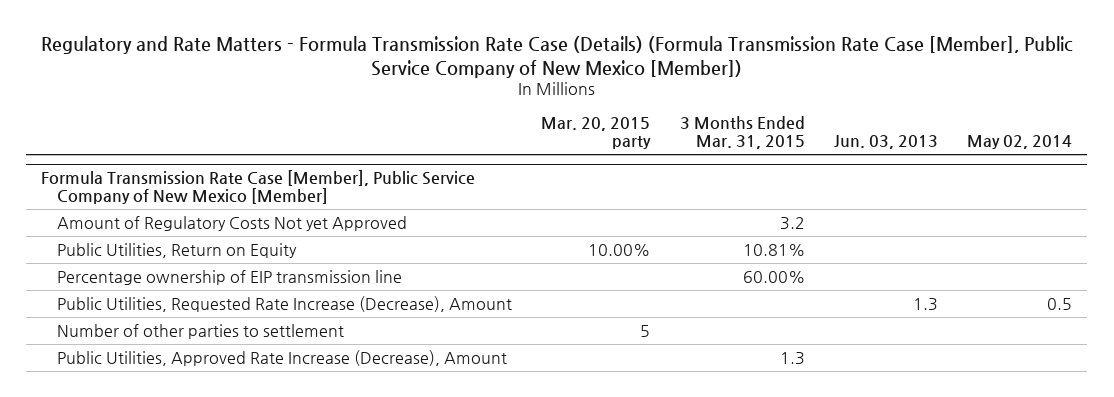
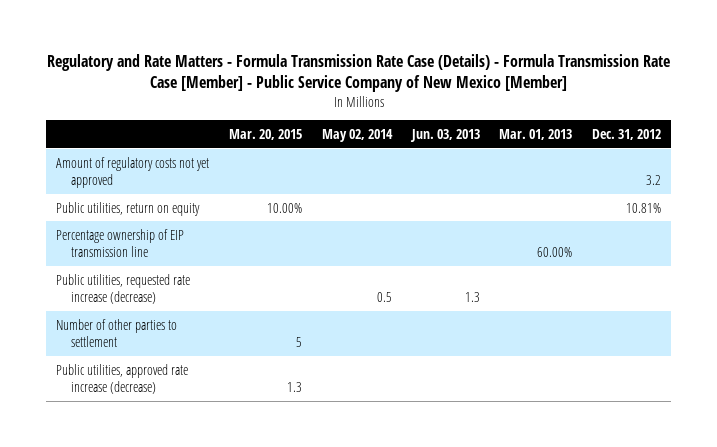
[40,36,1073,78] Regulatory and Rate Matters - Formula Transmission Rate Case (Details) (Formula Transmission Rate Case [Member], Public Service Company of New Mexico [Member]) -> [46,54,670,93] Regulatory and Rate Matters - Formula Transmission Rate Case (Details) - Formula Transmission Rate Case [Member] - Public Service Company of New Mexico [Member]
[541,117,652,150] Mar. 20, 2015 party -> none
[679,116,805,150] 3 Months Ended Mar. 31, 2015 -> none
none -> [228,128,302,140] Mar. 20, 2015
none -> [499,128,573,140] Mar. 01, 2013
none -> [592,128,662,140] Dec. 31, 2012
[41,169,476,204] Formula Transmission Rate Case [Member], Public Service Company of New Mexico [Member] -> none
[56,215,407,231] Amount of Regulatory Costs Not yet Approved -> none
[56,242,297,258] Public Utilities, Return on Equity -> none
[56,269,402,285] Percentage ownership of EIP transmission line -> none
[56,295,512,312] Public Utilities, Requested Rate Increase (Decrease), Amount -> none
[56,323,344,339] Number of other parties to settlement -> none
[56,349,507,366] Public Utilities, Approved Rate Increase (Decrease), Amount -> none
none -> [55,156,209,189] Amount of regulatory costs not yet approved
none -> [55,201,200,216] Public utilities, return on equity
none -> [55,228,184,258] Percentage ownership of EIP transmission line
none -> [55,273,190,305] Public utilities, requested rate increase (decrease)
none -> [55,318,177,348] Number of other parties to settlement
none -> [55,363,188,395] Public utilities, approved rate increase (decrease)

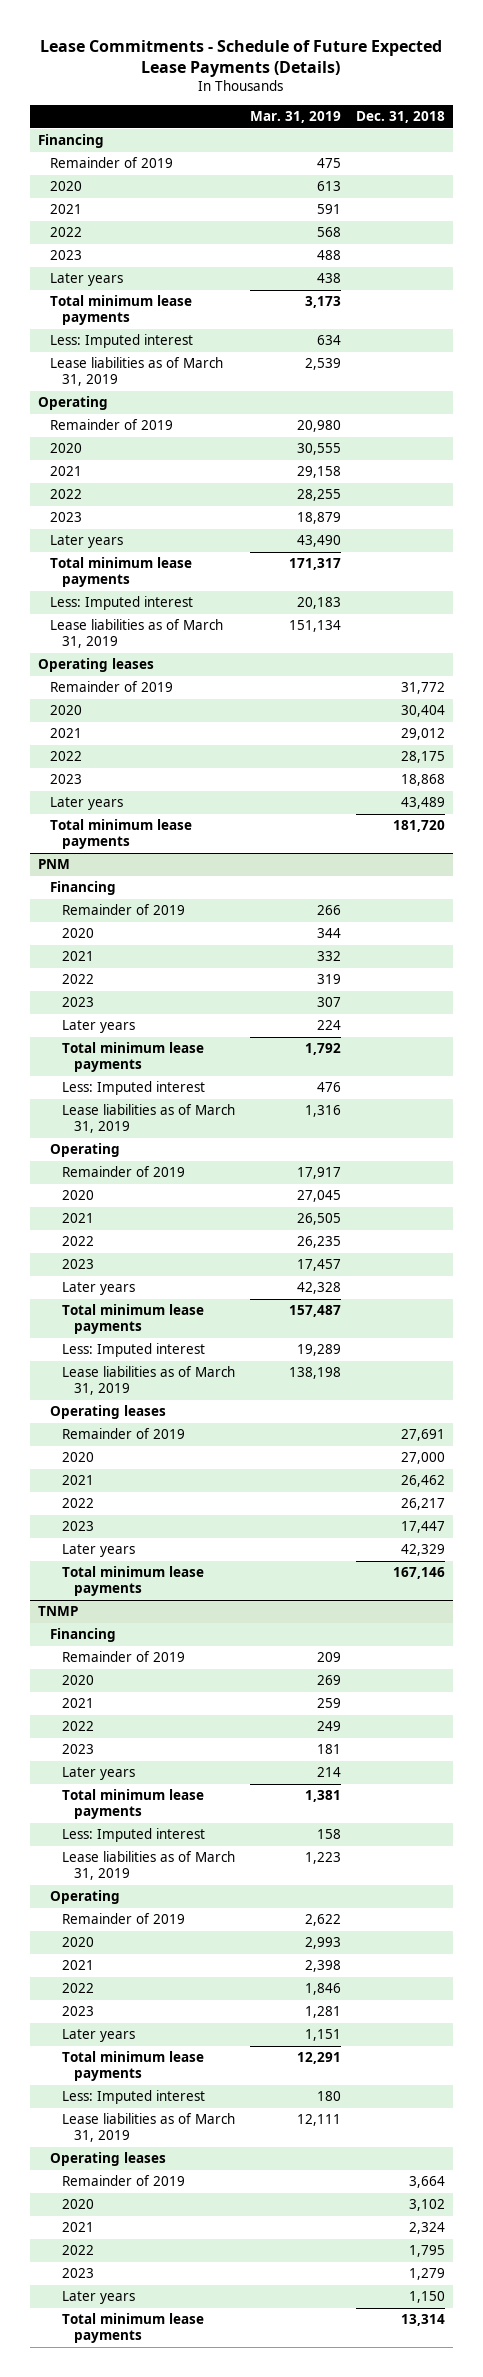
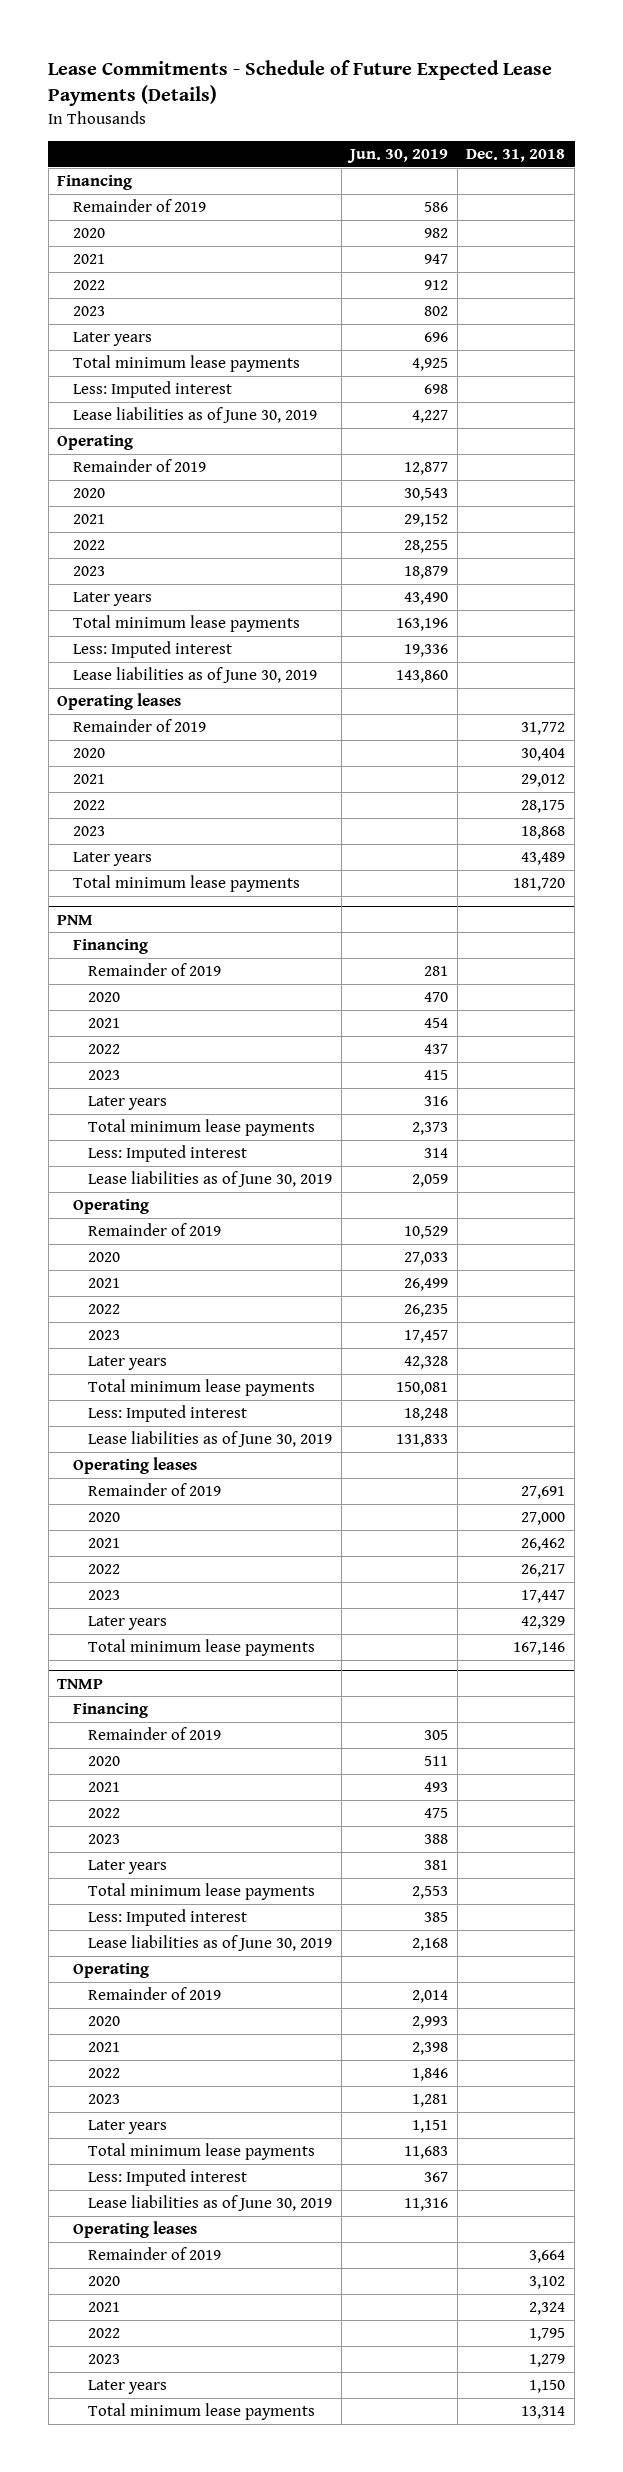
[249,111,341,124] Mar. 31, 2019 -> none
none -> [347,149,449,164] Jun. 30, 2019
[49,357,223,387] Lease liabilities as of March 31, 2019 -> [72,407,317,424] Lease liabilities as of June 30, 2019
[49,619,223,649] Lease liabilities as of March 31, 2019 -> [72,667,317,684] Lease liabilities as of June 30, 2019
[61,1104,235,1134] Lease liabilities as of March 31, 2019 -> [88,1171,333,1188] Lease liabilities as of June 30, 2019
[61,1366,235,1396] Lease liabilities as of March 31, 2019 -> [88,1431,333,1448] Lease liabilities as of June 30, 2019
[61,1851,235,1881] Lease liabilities as of March 31, 2019 -> [88,1935,333,1952] Lease liabilities as of June 30, 2019
[61,2113,235,2143] Lease liabilities as of March 31, 2019 -> [88,2195,333,2212] Lease liabilities as of June 30, 2019

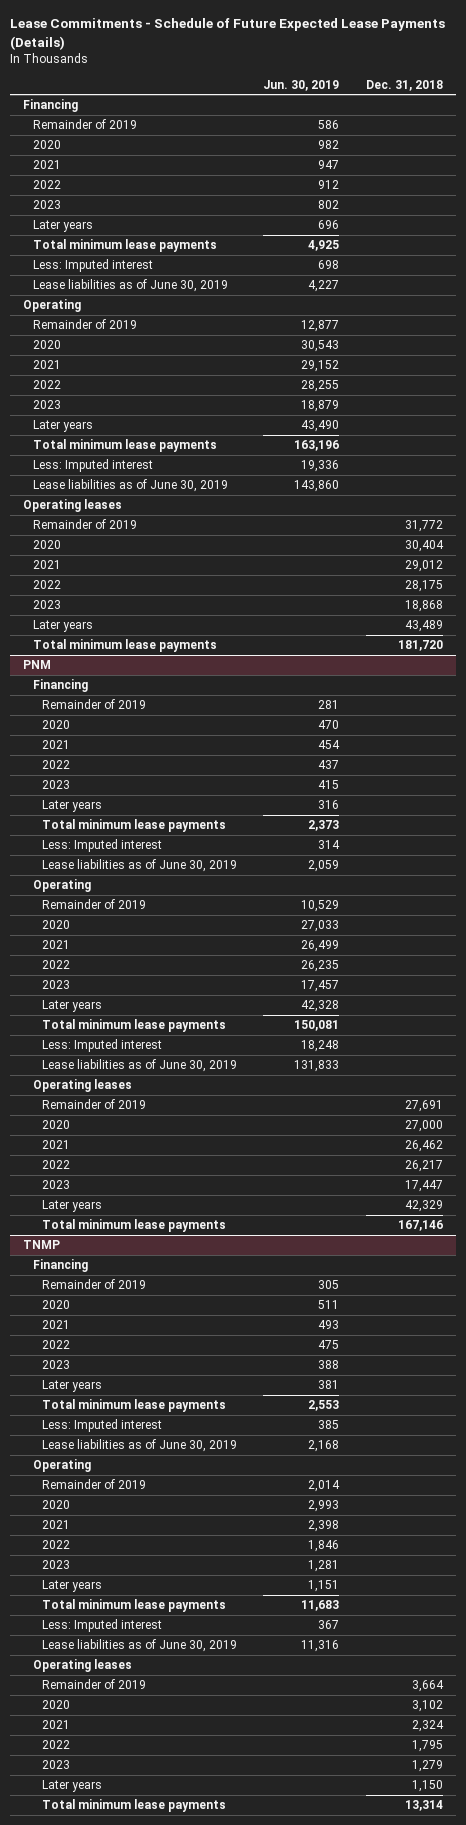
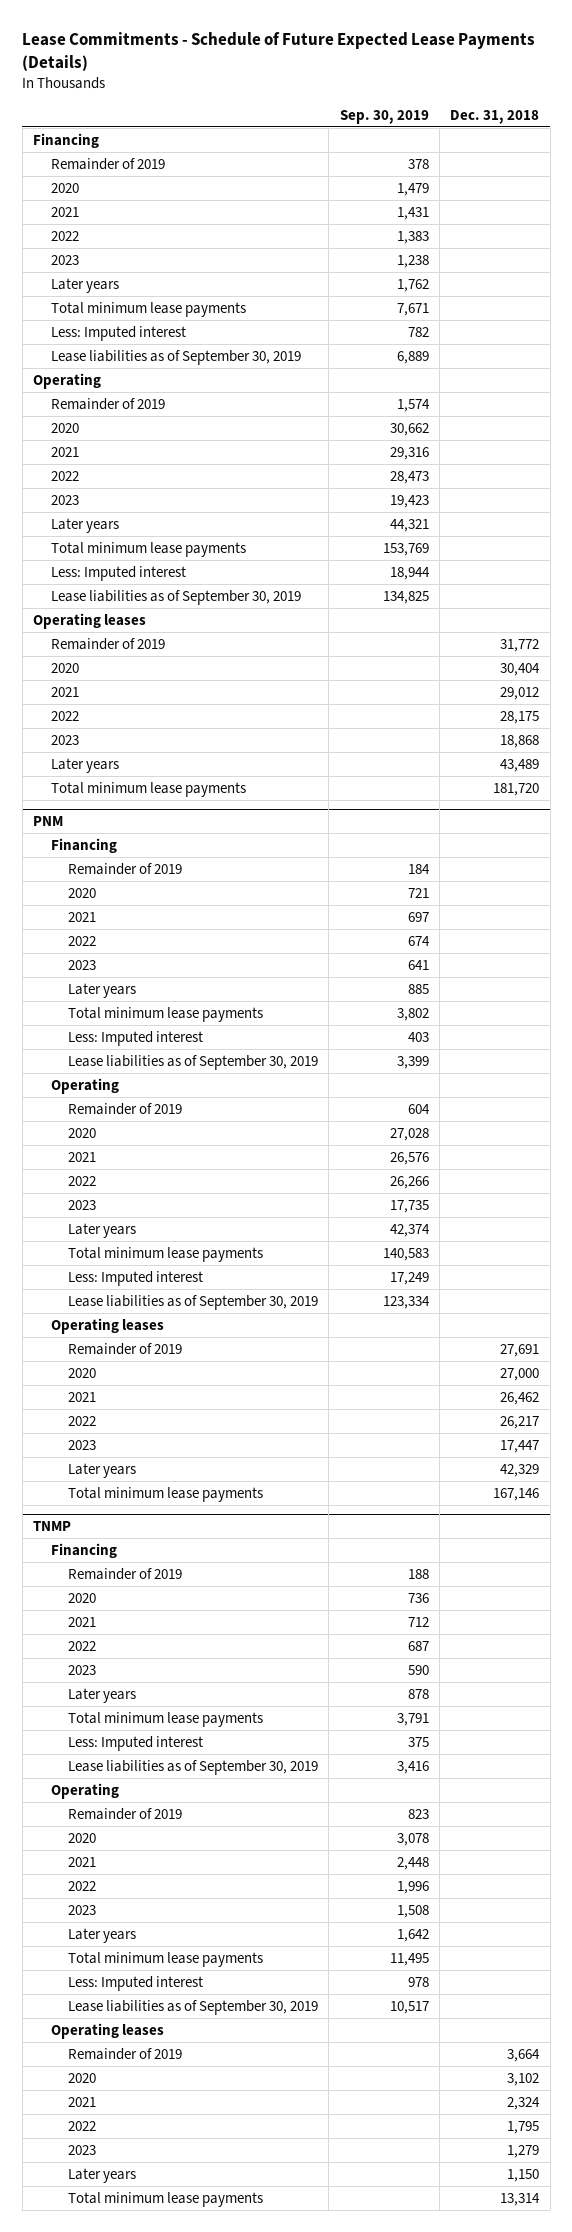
[263,79,340,91] Jun. 30, 2019 -> none
none -> [339,109,429,124] Sep. 30, 2019
[32,279,228,293] Lease liabilities as of June 30, 2019 -> [50,349,301,365] Lease liabilities as of September 30, 2019
[32,479,228,493] Lease liabilities as of June 30, 2019 -> [50,589,301,605] Lease liabilities as of September 30, 2019
[41,859,237,873] Lease liabilities as of June 30, 2019 -> [68,1054,319,1070] Lease liabilities as of September 30, 2019
[41,1059,237,1073] Lease liabilities as of June 30, 2019 -> [68,1294,319,1310] Lease liabilities as of September 30, 2019
[41,1439,237,1453] Lease liabilities as of June 30, 2019 -> [68,1759,319,1775] Lease liabilities as of September 30, 2019
[41,1639,237,1653] Lease liabilities as of June 30, 2019 -> [68,1999,319,2015] Lease liabilities as of September 30, 2019

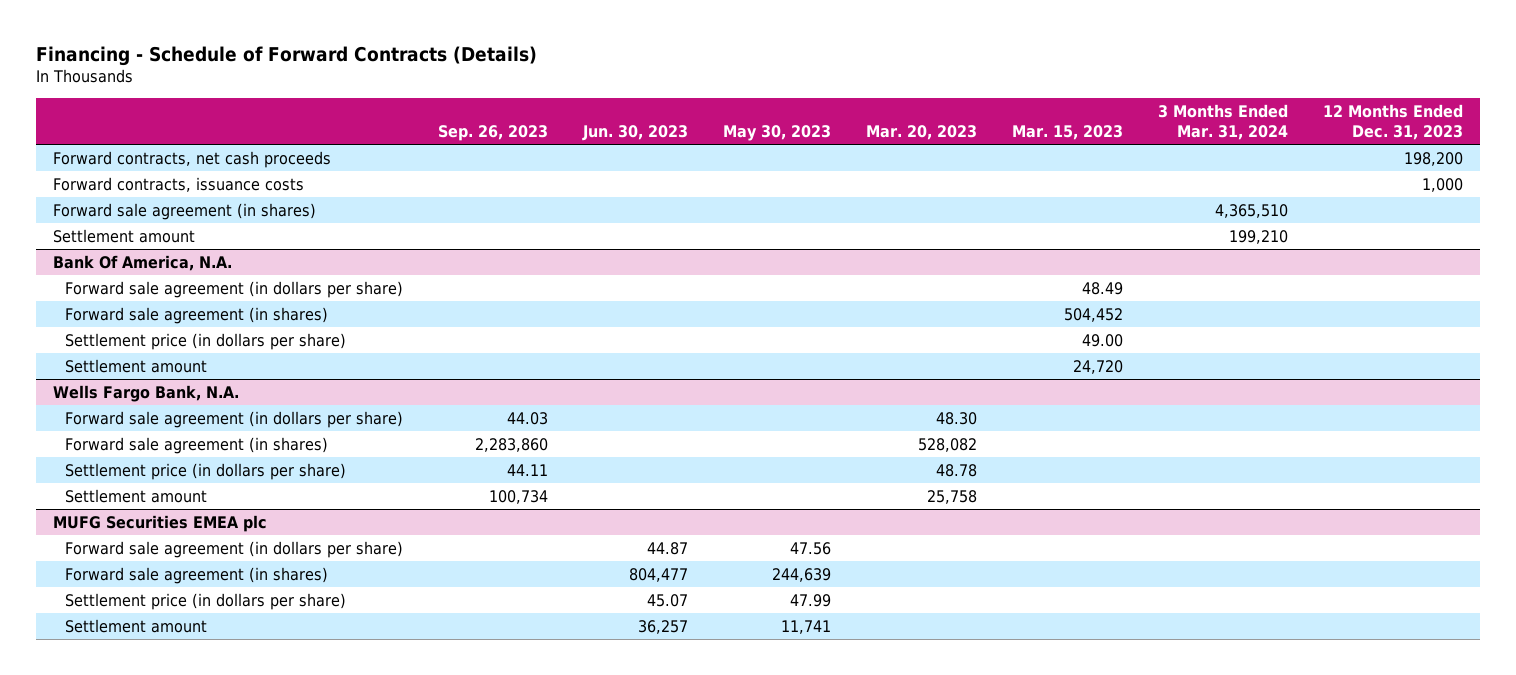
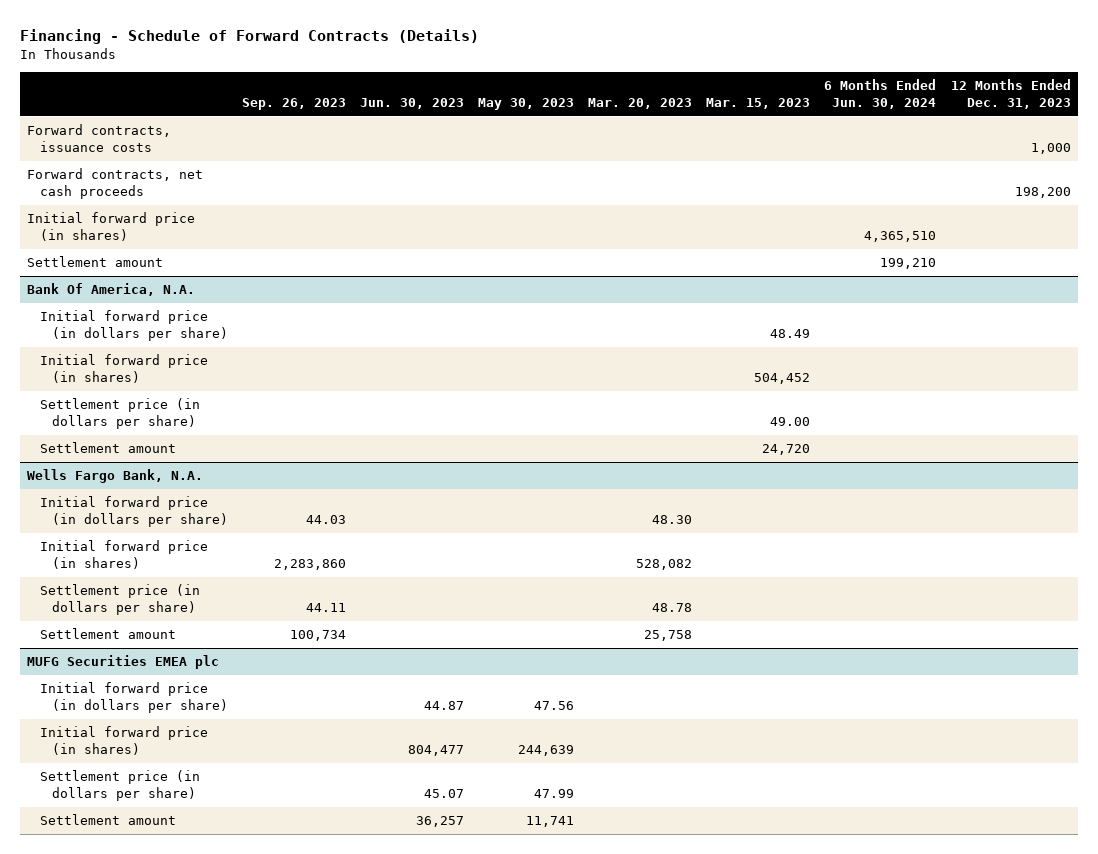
[1157,104,1288,141] 3 Months Ended Mar. 31, 2024 -> none
none -> [824,79,937,110] 6 Months Ended Jun. 30, 2024
[53,150,332,168] Forward contracts, net cash proceeds -> [27,168,204,200] Forward contracts, net cash proceeds
[53,202,317,220] Forward sale agreement (in shares) -> [27,212,196,242] Initial forward price (in shares)
[65,280,404,298] Forward sale agreement (in dollars per share) -> [39,310,229,342] Initial forward price (in dollars per share)
[65,306,329,324] Forward sale agreement (in shares) -> [39,354,208,384] Initial forward price (in shares)
[65,410,404,428] Forward sale agreement (in dollars per share) -> [39,496,229,528] Initial forward price (in dollars per share)
[65,436,329,454] Forward sale agreement (in shares) -> [39,540,208,570] Initial forward price (in shares)
[65,540,404,558] Forward sale agreement (in dollars per share) -> [39,682,229,714] Initial forward price (in dollars per share)
[65,566,329,584] Forward sale agreement (in shares) -> [39,726,208,756] Initial forward price (in shares)

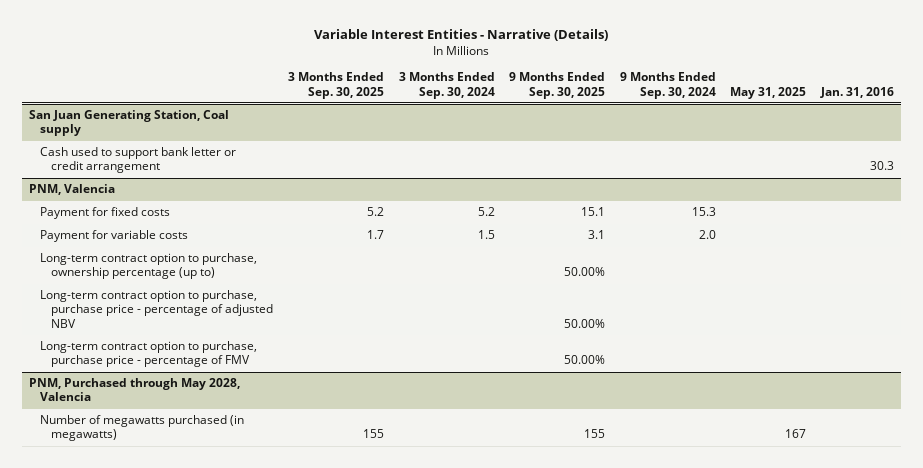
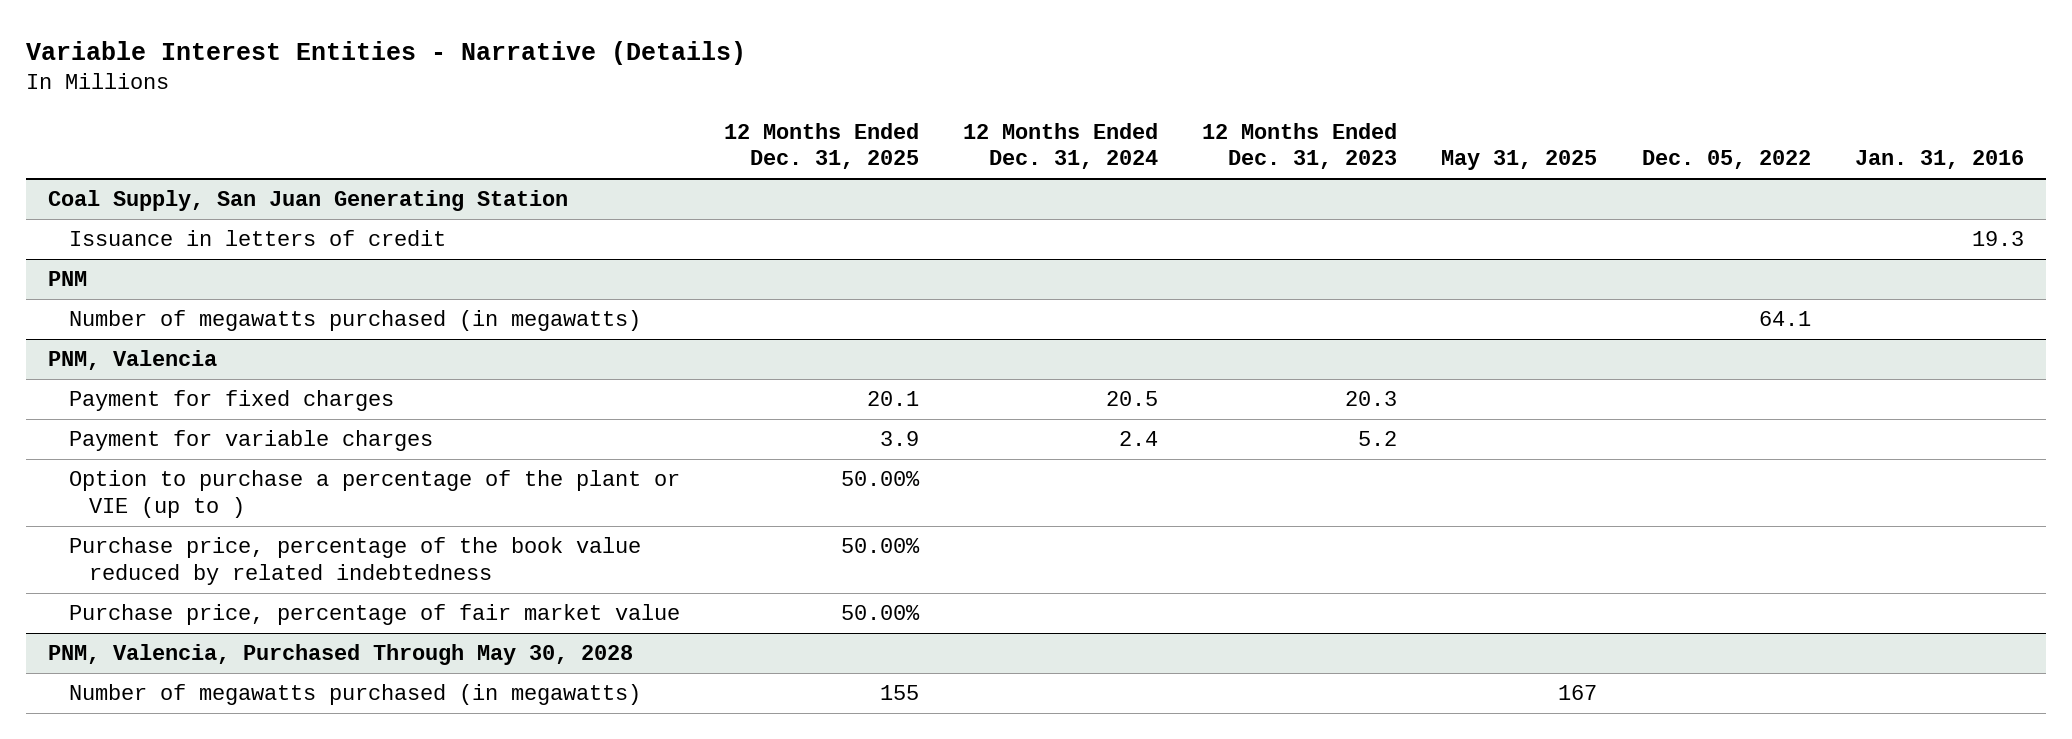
[287,72,384,99] 3 Months Ended Sep. 30, 2025 -> none
[398,72,495,99] 3 Months Ended Sep. 30, 2024 -> none
[509,72,606,99] 9 Months Ended Sep. 30, 2025 -> none
[619,72,716,99] 9 Months Ended Sep. 30, 2024 -> none
none -> [723,122,919,170] 12 Months Ended Dec. 31, 2025
none -> [962,122,1158,170] 12 Months Ended Dec. 31, 2024
none -> [1202,122,1398,170] 12 Months Ended Dec. 31, 2023
none -> [1641,150,1811,170] Dec. 05, 2022
[40,147,237,174] Cash used to support bank letter or credit arrangement -> none
[29,110,230,137] San Juan Generating Station, Coal supply -> [47,190,568,212] Coal Supply, San Juan Generating Station
none -> [68,230,446,247] Issuance in letters of credit
none -> [47,271,87,287] PNM
none -> [68,310,641,332] Number of megawatts purchased (in megawatts)
[40,253,258,280] Long-term contract option to purchase, ownership percentage (up to) -> none
[40,207,171,220] Payment for fixed costs -> [68,390,394,412] Payment for fixed charges
[40,230,189,243] Payment for variable costs -> [68,430,433,452] Payment for variable charges
none -> [68,470,680,519] Option to purchase a percentage of the plant or VIE (up to )
[40,290,274,328] Long-term contract option to purchase, purchase price - percentage of adjusted NBV -> [68,537,641,586] Purchase price, percentage of the book value reduced by related indebtedness
[40,341,258,368] Long-term contract option to purchase, purchase price - percentage of FMV -> [68,604,680,626] Purchase price, percentage of fair market value
[29,378,241,402] PNM, Purchased through May 2028, Valencia -> [47,644,633,666] PNM, Valencia, Purchased Through May 30, 2028

